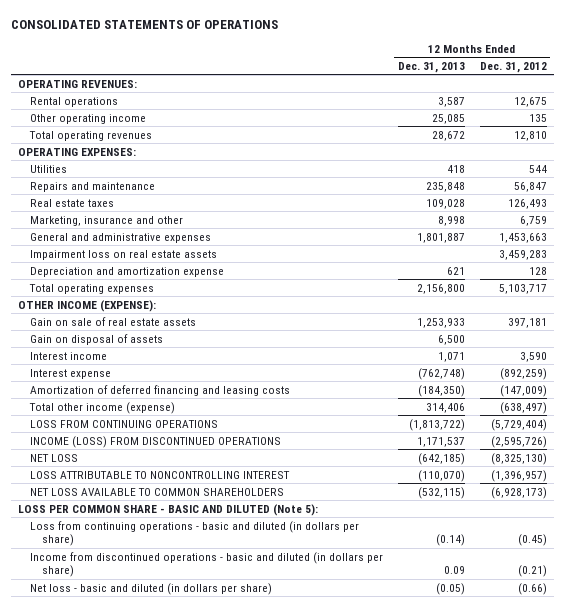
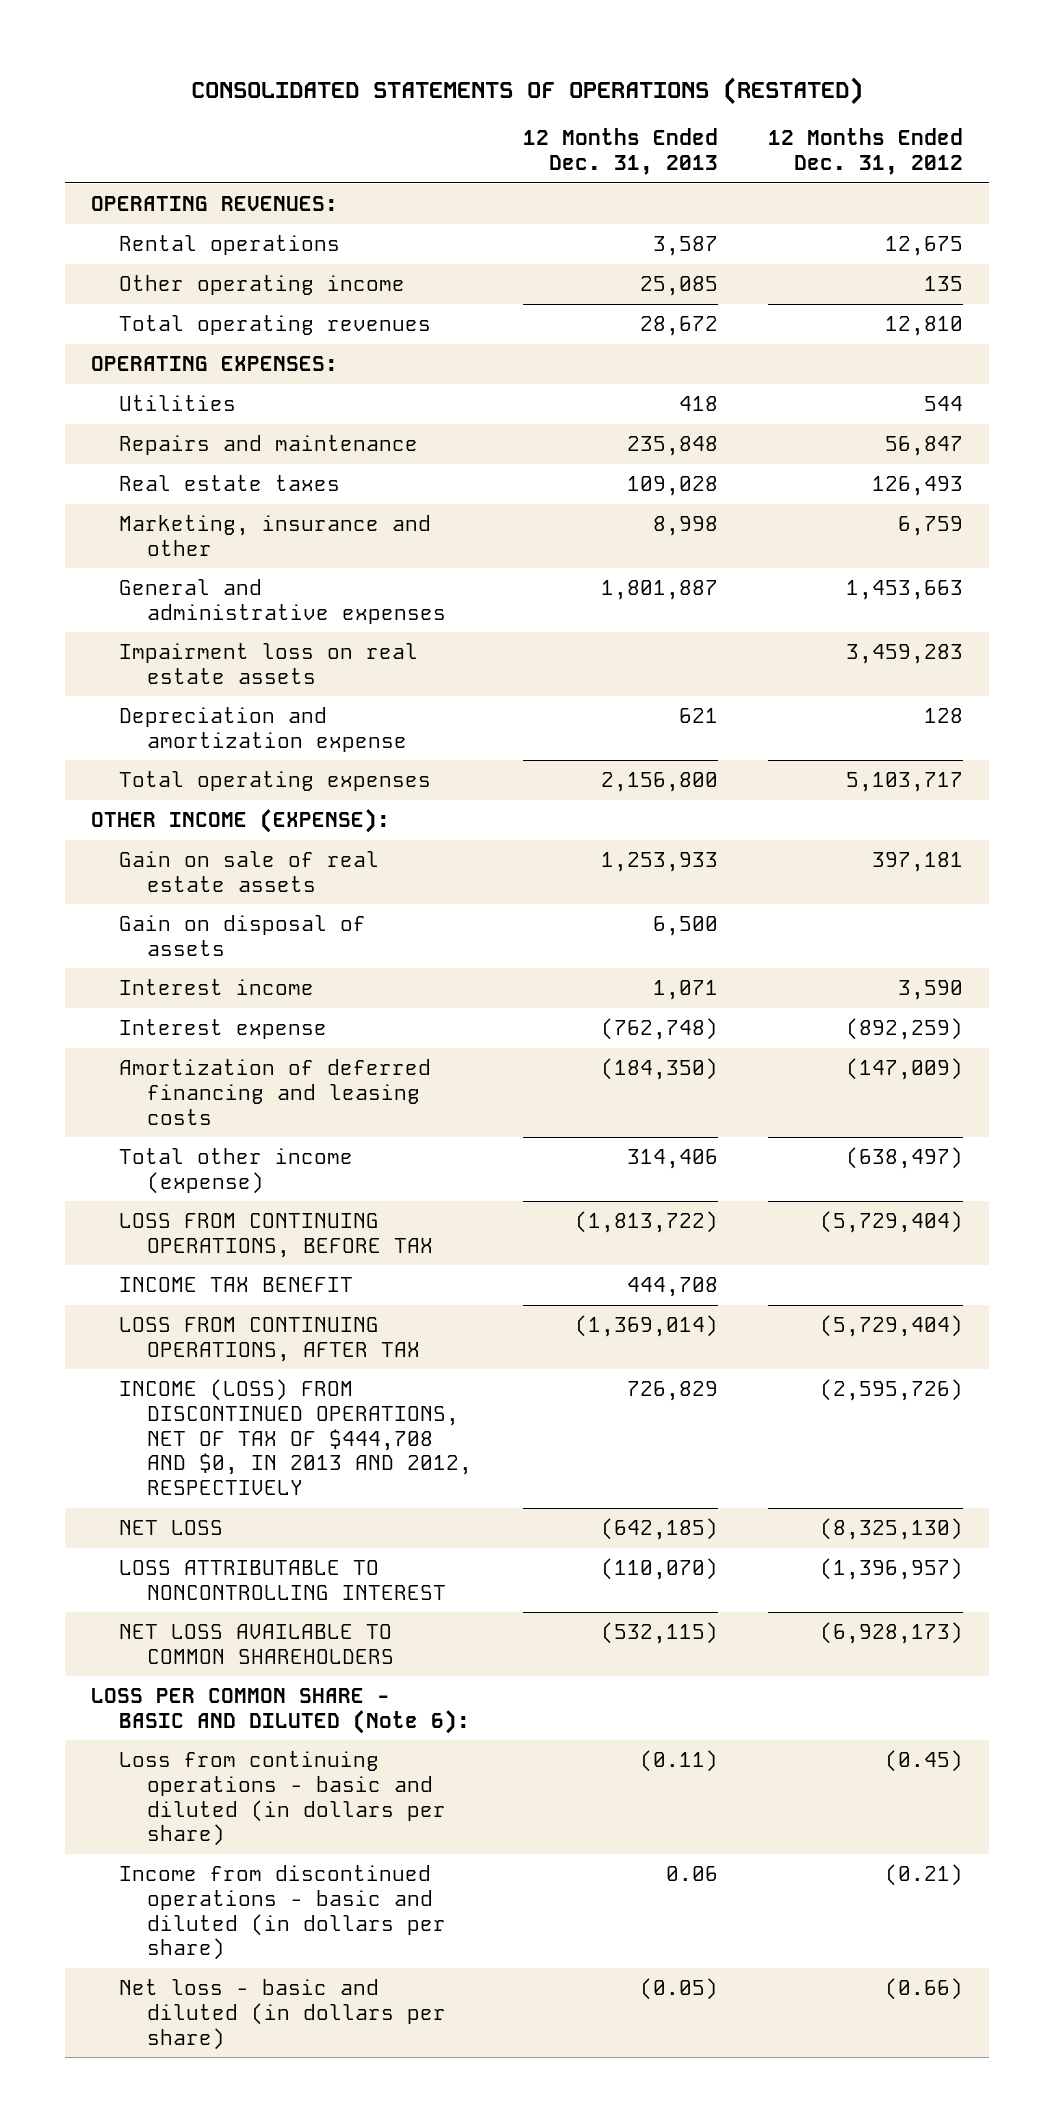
[11,19,279,29] CONSOLIDATED STATEMENTS OF OPERATIONS -> [191,76,864,105] CONSOLIDATED STATEMENTS OF OPERATIONS (RESTATED)
[30,419,219,428] LOSS FROM CONTINUING OPERATIONS -> [119,1213,434,1258] LOSS FROM CONTINUING OPERATIONS, BEFORE TAX
none -> [119,1277,354,1293] INCOME TAX BENEFIT
none -> [119,1317,421,1362] LOSS FROM CONTINUING OPERATIONS, AFTER TAX
[30,435,282,448] INCOME (LOSS) FROM DISCONTINUED OPERATIONS -> [119,1379,473,1496] INCOME (LOSS) FROM DISCONTINUED OPERATIONS, NET OF TAX OF $444,708 AND $0, IN 2013 AND 2012, RESPECTIVELY
[416,436,465,447] 1,171,537 -> [626,1381,718,1402] 726,829
[18,503,319,516] LOSS PER COMMON SHARE - BASIC AND DILUTED (Note 5): -> [90,1688,471,1734] LOSS PER COMMON SHARE - BASIC AND DILUTED (Note 6):
[435,534,465,547] (0.14) -> [639,1750,718,1773] (0.11)
[443,566,465,575] 0.09 -> [665,1866,718,1882] 0.06

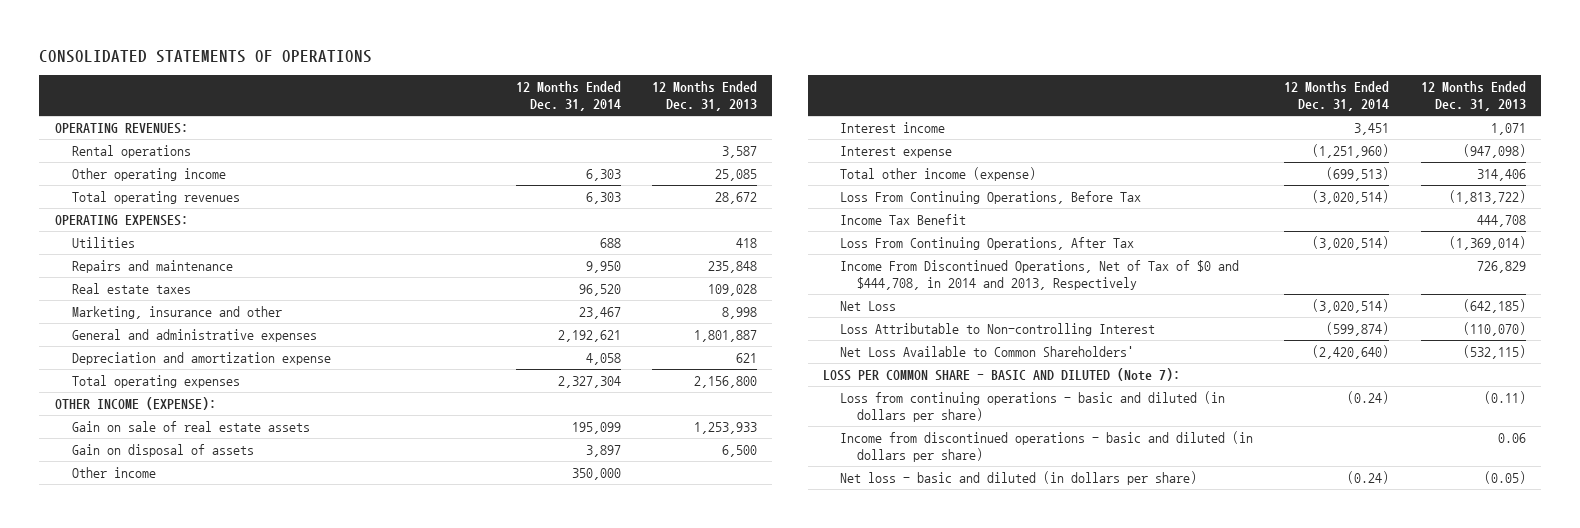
[191,76,864,105] CONSOLIDATED STATEMENTS OF OPERATIONS (RESTATED) -> [38,49,372,63] CONSOLIDATED STATEMENTS OF OPERATIONS
[768,128,964,175] 12 Months Ended Dec. 31, 2012 -> none
none -> [515,81,621,112] 12 Months Ended Dec. 31, 2014
[119,643,419,684] Impairment loss on real estate assets -> none
none -> [71,467,156,479] Other income
[119,1059,432,1125] Amortization of deferred financing and leasing costs -> none
[600,1018,718,1041] (762,748) -> [1462,144,1526,159] (947,098)
[119,1213,434,1258] LOSS FROM CONTINUING OPERATIONS, BEFORE TAX -> [840,191,1142,205] Loss From Continuing Operations, Before Tax
[119,1277,354,1293] INCOME TAX BENEFIT -> [840,214,967,226] Income Tax Benefit
[119,1317,421,1362] LOSS FROM CONTINUING OPERATIONS, AFTER TAX -> [840,237,1135,251] Loss From Continuing Operations, After Tax
[119,1379,473,1496] INCOME (LOSS) FROM DISCONTINUED OPERATIONS, NET OF TAX OF $444,708 AND $0, IN 2013 AND 2012, RESPECTIVELY -> [840,260,1240,290] Income From Discontinued Operations, Net of Tax of $0 and $444,708, in 2014 and 2013, Respectively
[119,1520,224,1536] NET LOSS -> [840,301,897,312] Net Loss
[119,1560,447,1600] LOSS ATTRIBUTABLE TO NONCONTROLLING INTEREST -> [840,323,1156,337] Loss Attributable to Non-controlling Interest
[119,1624,395,1664] NET LOSS AVAILABLE TO COMMON SHAREHOLDERS -> [840,346,1135,358] Net Loss Available to Common Shareholders'
[90,1688,471,1734] LOSS PER COMMON SHARE - BASIC AND DILUTED (Note 6): -> [823,368,1181,382] LOSS PER COMMON SHARE - BASIC AND DILUTED (Note 7):

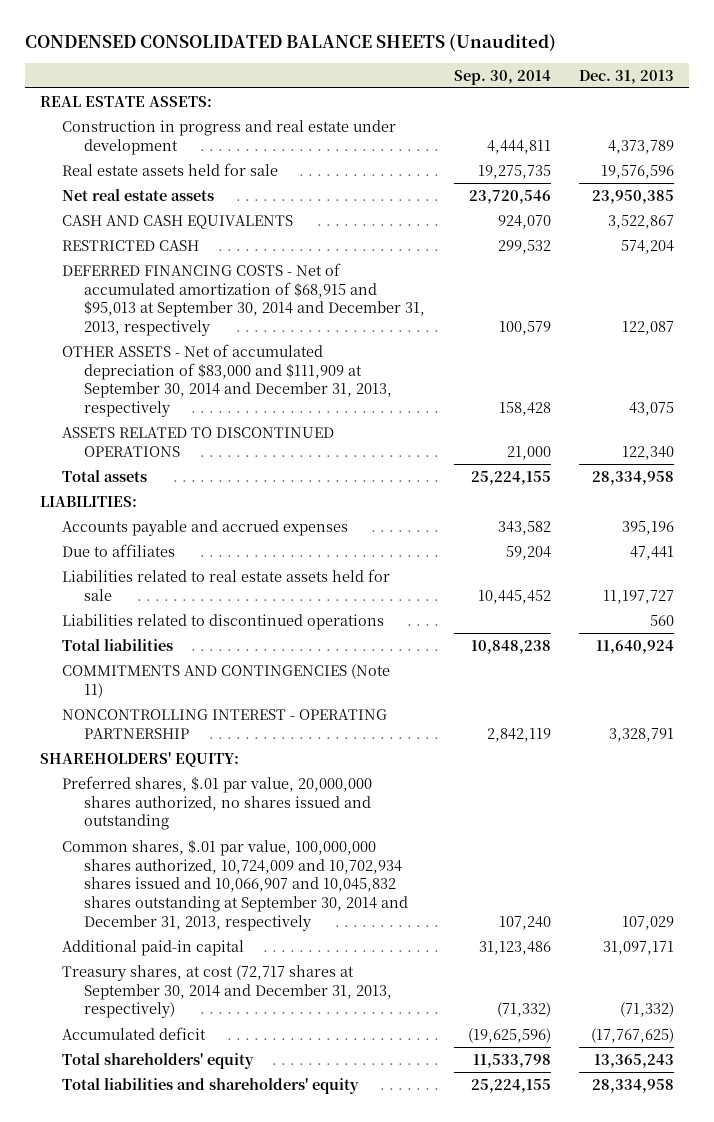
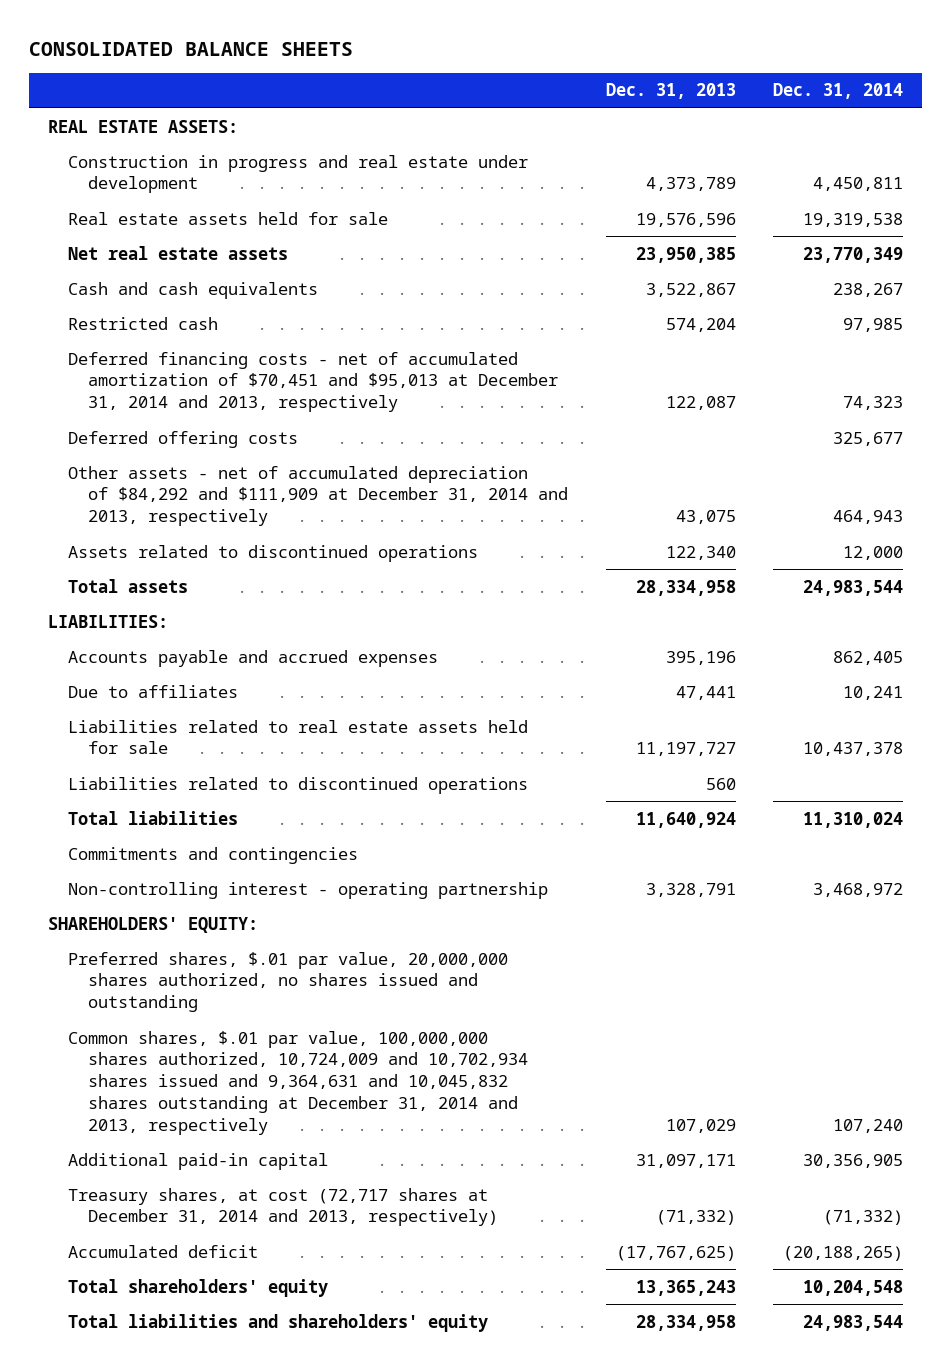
[25,33,557,52] CONDENSED CONSOLIDATED BALANCE SHEETS (Unaudited) -> [29,41,354,56] CONSOLIDATED BALANCE SHEETS
[453,69,551,85] Sep. 30, 2014 -> none
none -> [773,83,904,100] Dec. 31, 2014
[61,214,293,229] CASH AND CASH EQUIVALENTS -> [68,281,319,299] Cash and cash equivalents
[61,239,199,251] RESTRICTED CASH -> [68,316,219,330] Restricted cash
[61,262,425,337] DEFERRED FINANCING COSTS - Net of accumulated amortization of $68,915 and $95,013 at September 30, 2014 and December 31, 2013, respectively -> [68,351,559,413] Deferred financing costs - net of accumulated amortization of $70,451 and $95,013 at December 31, 2014 and 2013, respectively
none -> [68,430,299,448] Deferred offering costs
[61,343,392,418] OTHER ASSETS - Net of accumulated depreciation of $83,000 and $111,909 at September 30, 2014 and December 31, 2013, respectively -> [68,465,569,527] Other assets - net of accumulated depreciation of $84,292 and $111,909 at December 31, 2014 and 2013, respectively
[61,426,334,457] ASSETS RELATED TO DISCONTINUED OPERATIONS -> [68,544,479,562] Assets related to discontinued operations
[61,663,390,698] COMMITMENTS AND CONTINGENCIES (Note 11) -> [68,846,359,864] Commitments and contingencies
[61,708,387,739] NONCONTROLLING INTEREST - OPERATING PARTNERSHIP -> [68,881,549,899] Non-controlling interest - operating partnership
[61,839,408,931] Common shares, $.01 par value, 100,000,000 shares authorized, 10,724,009 and 10,702,934 shares issued and 10,066,907 and 10,045,832 shares outstanding at September 30, 2014 and December 31, 2013, respectively -> [68,1030,529,1136] Common shares, $.01 par value, 100,000,000 shares authorized, 10,724,009 and 10,702,934 shares issued and 9,364,631 and 10,045,832 shares outstanding at December 31, 2014 and 2013, respectively
[61,964,392,1019] Treasury shares, at cost (72,717 shares at September 30, 2014 and December 31, 2013, respectively) -> [68,1187,499,1227] Treasury shares, at cost (72,717 shares at December 31, 2014 and 2013, respectively)

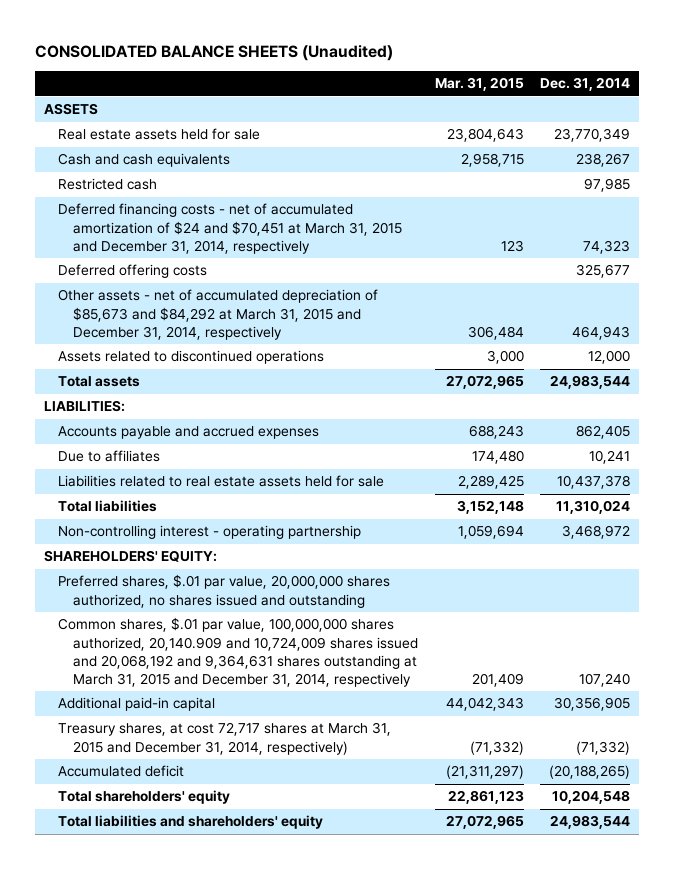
[29,41,354,56] CONSOLIDATED BALANCE SHEETS -> [35,45,394,62] CONSOLIDATED BALANCE SHEETS (Unaudited)
[605,83,736,100] Dec. 31, 2013 -> none
none -> [434,77,524,92] Mar. 31, 2015
[48,119,239,133] REAL ESTATE ASSETS: -> none
[68,154,529,194] Construction in progress and real estate under development -> none
[68,245,289,260] Net real estate assets -> none
none -> [43,103,98,116] ASSETS
[803,212,904,227] 19,319,538 -> [554,128,631,143] 23,770,349
[68,351,559,413] Deferred financing costs - net of accumulated amortization of $70,451 and $95,013 at December 31, 2014 and 2013, respectively -> [58,203,402,254] Deferred financing costs - net of accumulated amortization of $24 and $70,451 at March 31, 2015 and December 31, 2014, respectively
[68,465,569,527] Other assets - net of accumulated depreciation of $84,292 and $111,909 at December 31, 2014 and 2013, respectively -> [58,289,379,340] Other assets - net of accumulated depreciation of $85,673 and $84,292 at March 31, 2015 and December 31, 2014, respectively
[68,776,529,794] Liabilities related to discontinued operations -> none
[68,846,359,864] Commitments and contingencies -> none
[68,1030,529,1136] Common shares, $.01 par value, 100,000,000 shares authorized, 10,724,009 and 10,702,934 shares issued and 9,364,631 and 10,045,832 shares outstanding at December 31, 2014 and 2013, respectively -> [58,617,418,687] Common shares, $.01 par value, 100,000,000 shares authorized, 20,140.909 and 10,724,009 shares issued and 20,068,192 and 9,364,631 shares outstanding at March 31, 2015 and December 31, 2014, respectively
[68,1187,499,1227] Treasury shares, at cost (72,717 shares at December 31, 2014 and 2013, respectively) -> [58,722,392,755] Treasury shares, at cost 72,717 shares at March 31, 2015 and December 31, 2014, respectively)

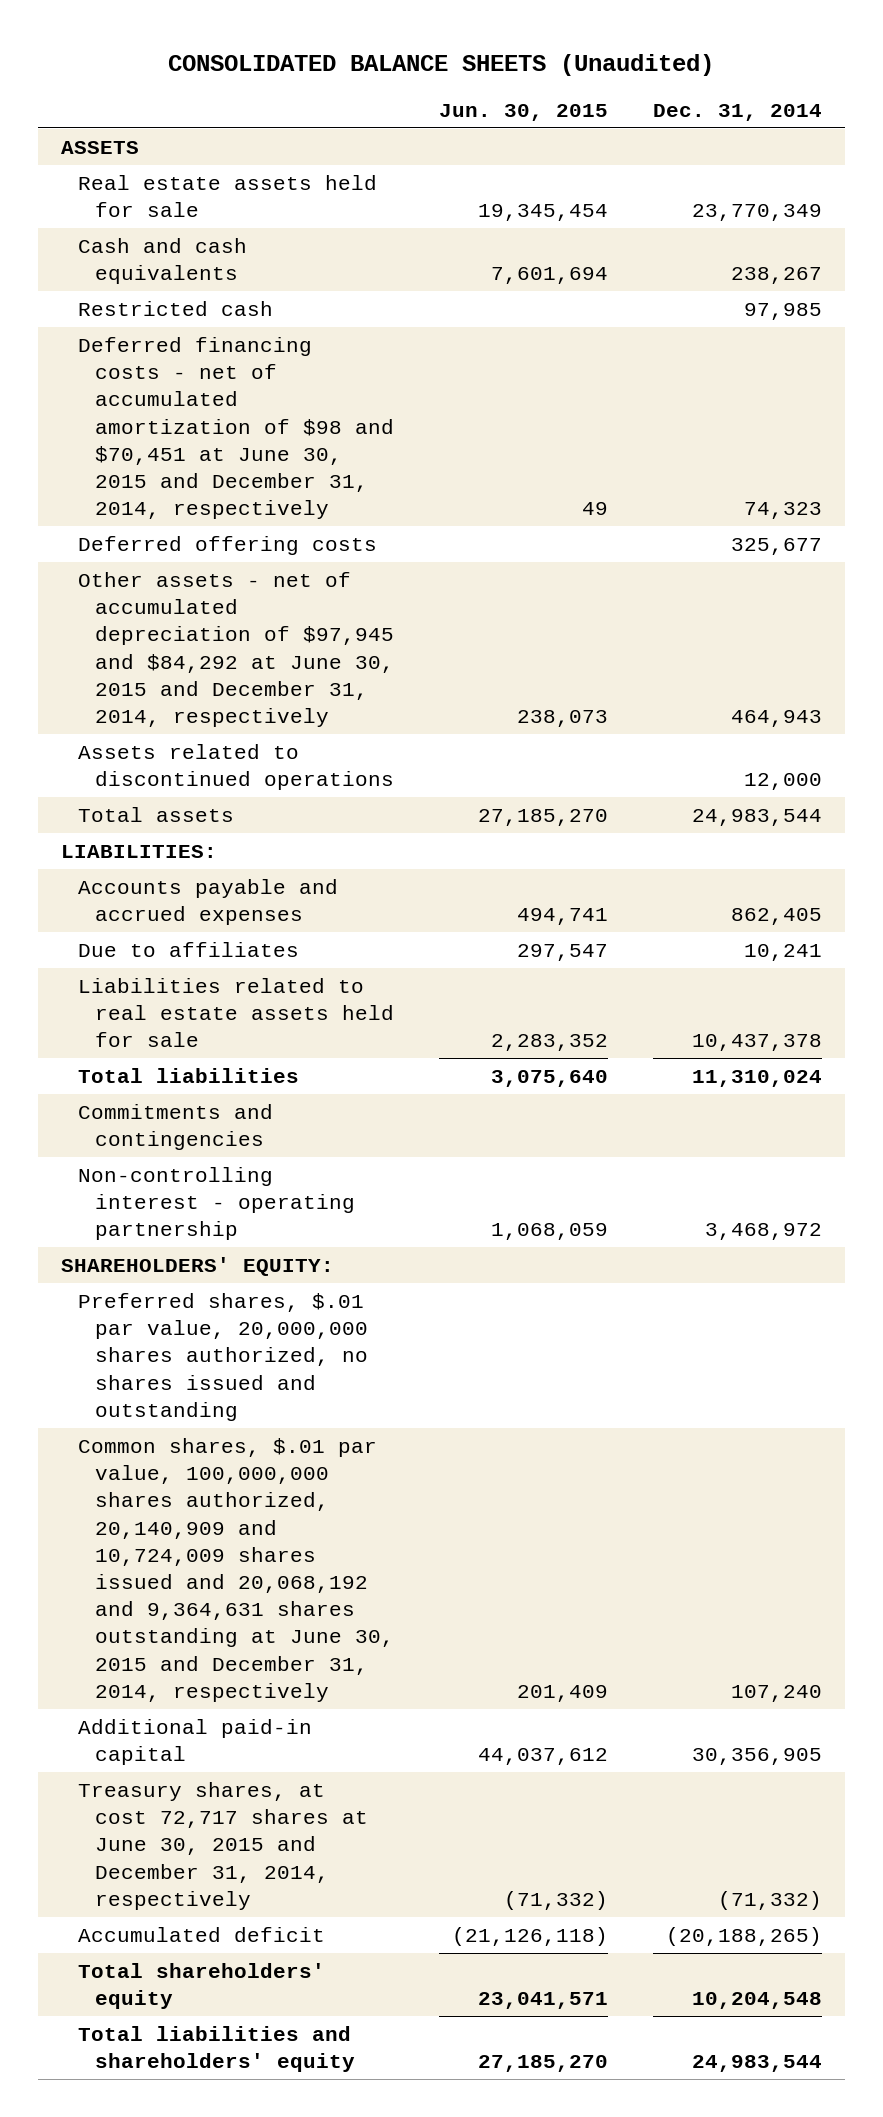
[434,77,524,92] Mar. 31, 2015 -> none
none -> [438,103,608,121] Jun. 30, 2015
[58,203,402,254] Deferred financing costs - net of accumulated amortization of $24 and $70,451 at March 31, 2015 and December 31, 2014, respectively -> [77,336,394,520] Deferred financing costs - net of accumulated amortization of $98 and $70,451 at June 30, 2015 and December 31, 2014, respectively
[58,289,379,340] Other assets - net of accumulated depreciation of $85,673 and $84,292 at March 31, 2015 and December 31, 2014, respectively -> [77,571,394,727] Other assets - net of accumulated depreciation of $97,945 and $84,292 at June 30, 2015 and December 31, 2014, respectively
none -> [77,1103,273,1151] Commitments and contingencies
[58,617,418,687] Common shares, $.01 par value, 100,000,000 shares authorized, 20,140.909 and 10,724,009 shares issued and 20,068,192 and 9,364,631 shares outstanding at March 31, 2015 and December 31, 2014, respectively -> [77,1437,394,1702] Common shares, $.01 par value, 100,000,000 shares authorized, 20,140,909 and 10,724,009 shares issued and 20,068,192 and 9,364,631 shares outstanding at June 30, 2015 and December 31, 2014, respectively
[58,722,392,755] Treasury shares, at cost 72,717 shares at March 31, 2015 and December 31, 2014, respectively) -> [77,1781,368,1910] Treasury shares, at cost 72,717 shares at June 30, 2015 and December 31, 2014, respectively

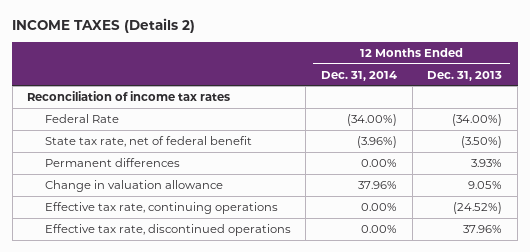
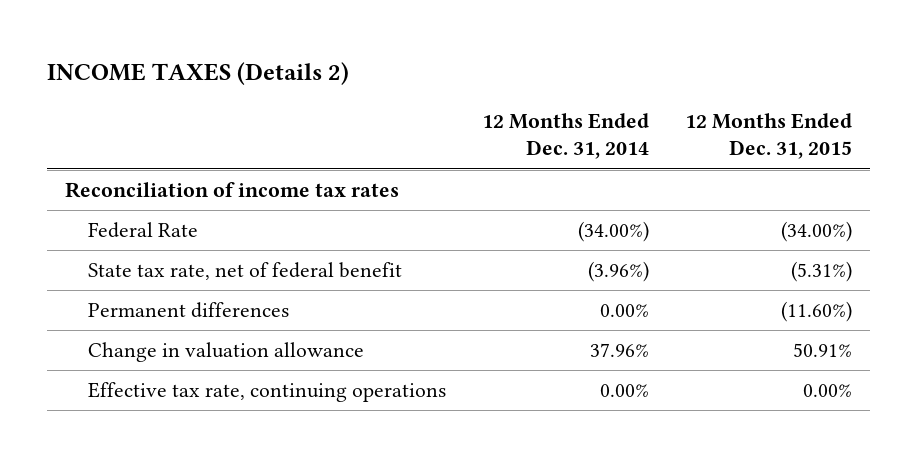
[427,70,503,81] Dec. 31, 2013 -> none
none -> [685,112,853,160] 12 Months Ended Dec. 31, 2015
[44,223,291,236] Effective tax rate, discontinued operations -> none

